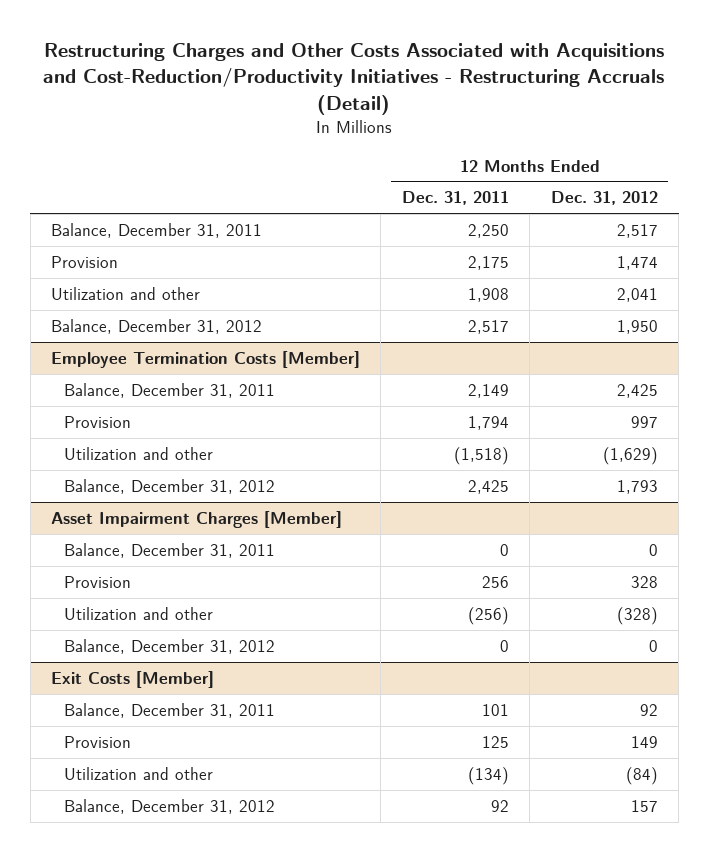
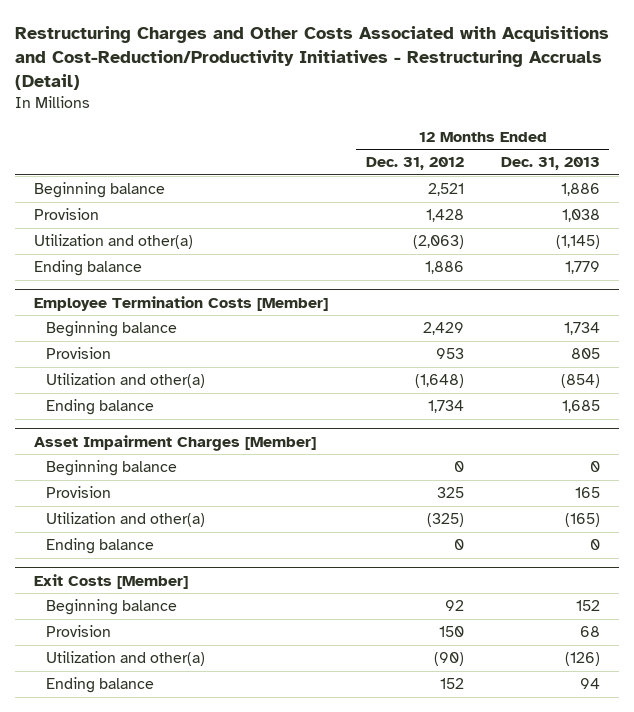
[401,191,509,206] Dec. 31, 2011 -> none
none -> [501,157,601,171] Dec. 31, 2013
[50,222,262,238] Balance, December 31, 2011 -> [34,182,166,199] Beginning balance
[616,223,658,238] 2,517 -> [427,183,464,197] 2,521
[616,255,658,270] 1,474 -> [425,209,464,223] 1,428
[50,286,200,300] Utilization and other -> [34,234,194,250] Utilization and other(a)
[616,287,658,302] 2,041 -> [412,235,464,250] (2,063)
[50,318,262,334] Balance, December 31, 2012 -> [34,260,143,277] Ending balance
[616,319,658,334] 1,950 -> [424,261,464,275] 1,886
[63,382,275,398] Balance, December 31, 2011 -> [45,321,177,338] Beginning balance
[616,383,658,398] 2,425 -> [422,322,464,336] 2,429
[630,415,658,428] 997 -> [435,348,464,360] 953
[63,446,213,460] Utilization and other -> [45,373,205,389] Utilization and other(a)
[602,446,658,465] (1,629) -> [414,374,464,389] (1,648)
[63,478,275,494] Balance, December 31, 2012 -> [45,399,154,416] Ending balance
[616,479,658,494] 1,793 -> [427,400,464,414] 1,734
[63,542,275,558] Balance, December 31, 2011 -> [45,460,177,477] Beginning balance
[630,575,658,588] 328 -> [436,487,464,499] 325
[63,606,213,620] Utilization and other -> [45,512,205,528] Utilization and other(a)
[616,606,658,625] (328) -> [426,513,464,528] (325)
[63,638,275,654] Balance, December 31, 2012 -> [45,538,154,555] Ending balance
[63,702,275,718] Balance, December 31, 2011 -> [45,599,177,616] Beginning balance
[630,735,658,748] 149 -> [438,626,464,638] 150
[63,766,213,780] Utilization and other -> [45,651,205,667] Utilization and other(a)
[625,766,658,785] (84) -> [433,652,464,667] (90)
[63,798,275,814] Balance, December 31, 2012 -> [45,677,154,694] Ending balance
[630,799,658,812] 157 -> [439,678,464,690] 152

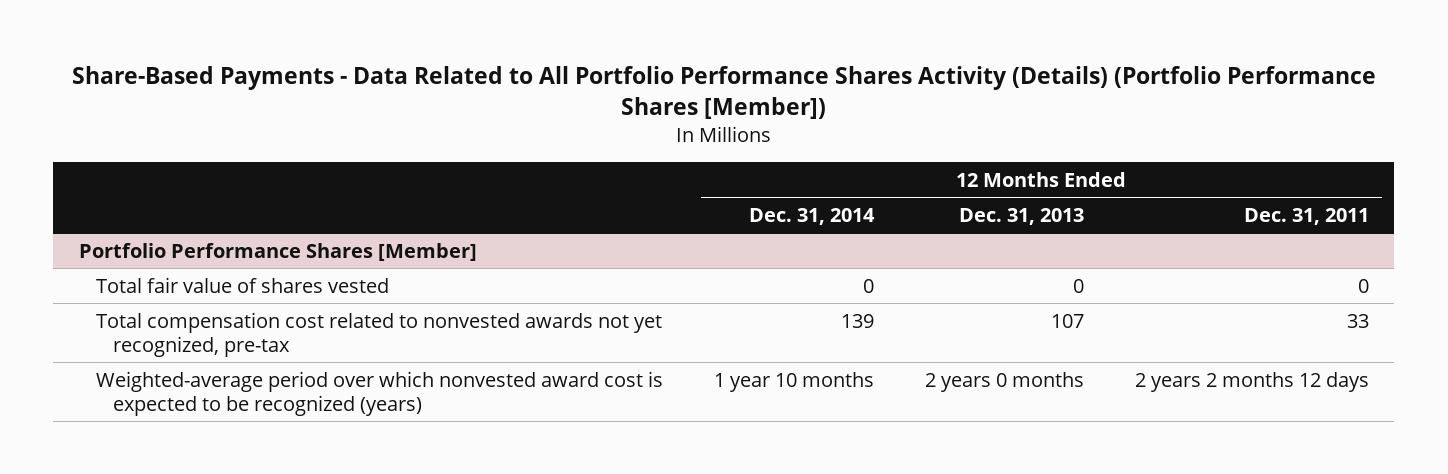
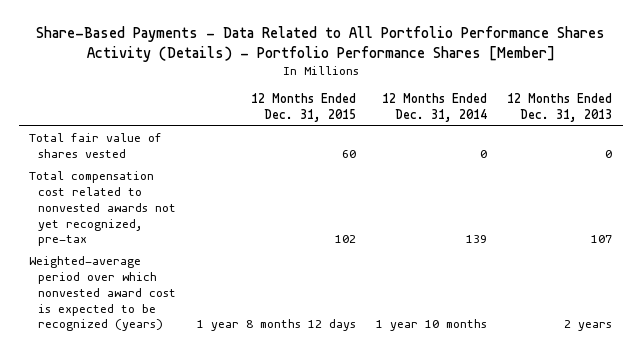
[71,66,1376,120] Share-Based Payments - Data Related to All Portfolio Performance Shares Activity (Details) (Portfolio Performance Shares [Member]) -> [35,26,605,63] Share-Based Payments - Data Related to All Portfolio Performance Shares Activity (Details) - Portfolio Performance Shares [Member]
[1243,207,1369,225] Dec. 31, 2011 -> none
none -> [250,93,356,123] 12 Months Ended Dec. 31, 2015
[78,242,477,261] Portfolio Performance Shares [Member] -> none
[924,371,1084,392] 2 years 0 months -> [564,320,613,332] 2 years

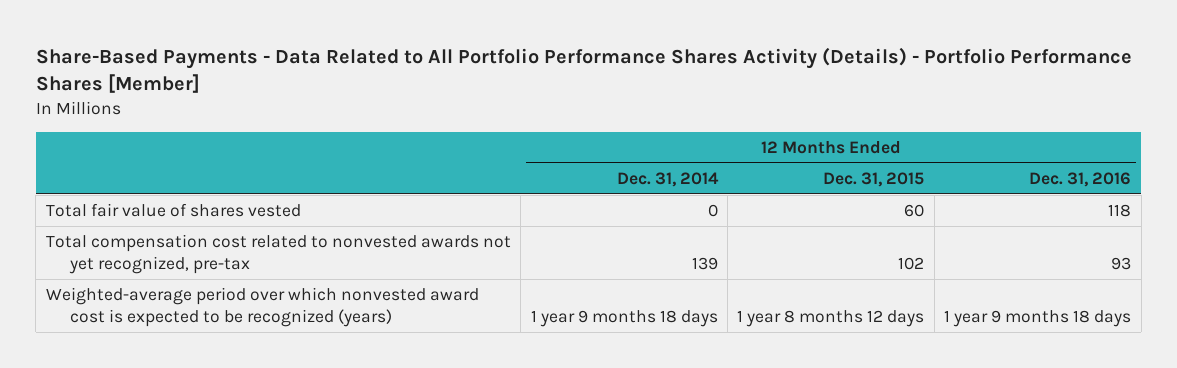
[507,93,613,123] 12 Months Ended Dec. 31, 2013 -> none
none -> [1029,171,1132,187] Dec. 31, 2016
[376,319,488,332] 1 year 10 months -> [530,310,718,328] 1 year 9 months 18 days

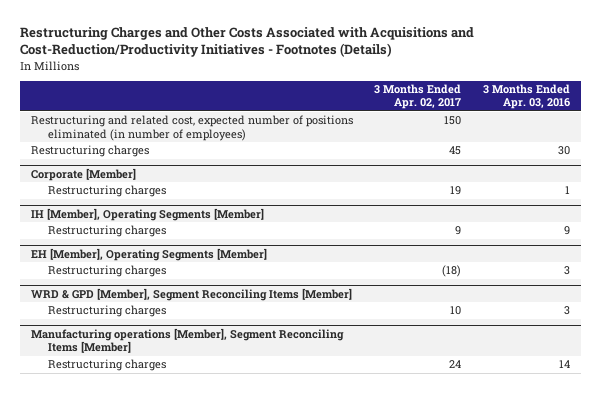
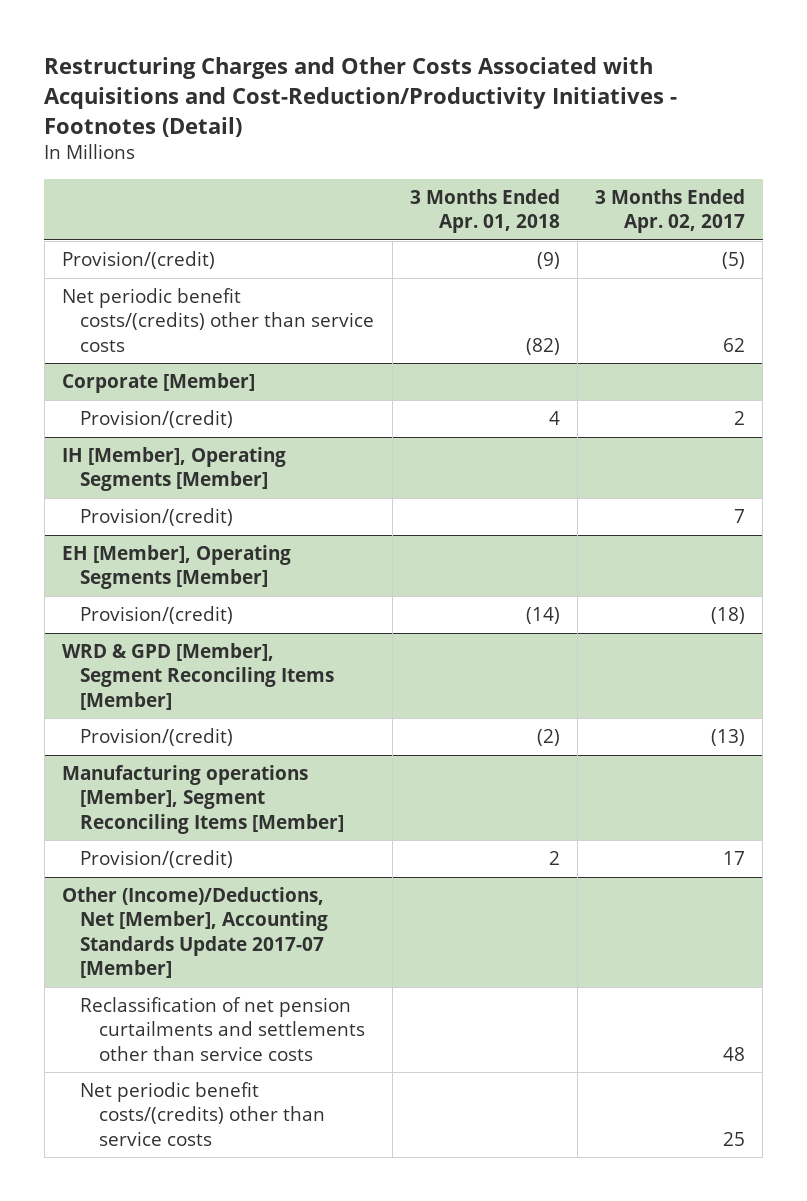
[19,26,474,58] Restructuring Charges and Other Costs Associated with Acquisitions and Cost-Reduction/Productivity Initiatives - Footnotes (Details) -> [44,56,678,137] Restructuring Charges and Other Costs Associated with Acquisitions and Cost-Reduction/Productivity Initiatives - Footnotes (Detail)
[483,84,571,110] 3 Months Ended Apr. 03, 2016 -> none
none -> [409,188,560,234] 3 Months Ended Apr. 01, 2018
[30,115,353,141] Restructuring and related cost, expected number of positions eliminated (in number of employees) -> none
[30,145,149,158] Restructuring charges -> none
none -> [61,251,215,270] Provision/(credit)
none -> [61,288,375,352] Net periodic benefit costs/(credits) other than service costs
[48,185,167,198] Restructuring charges -> none
none -> [80,410,234,429] Provision/(credit)
[48,225,167,238] Restructuring charges -> none
none -> [80,508,234,527] Provision/(credit)
[48,265,167,278] Restructuring charges -> [80,606,234,625] Provision/(credit)
[48,305,167,318] Restructuring charges -> none
none -> [80,728,234,747] Provision/(credit)
[48,359,167,372] Restructuring charges -> none
none -> [80,850,234,869] Provision/(credit)
none -> [61,887,329,979] Other (Income)/Deductions, Net [Member], Accounting Standards Update 2017-07 [Member]
none -> [80,997,365,1061] Reclassification of net pension curtailments and settlements other than service costs
none -> [80,1082,325,1146] Net periodic benefit costs/(credits) other than service costs

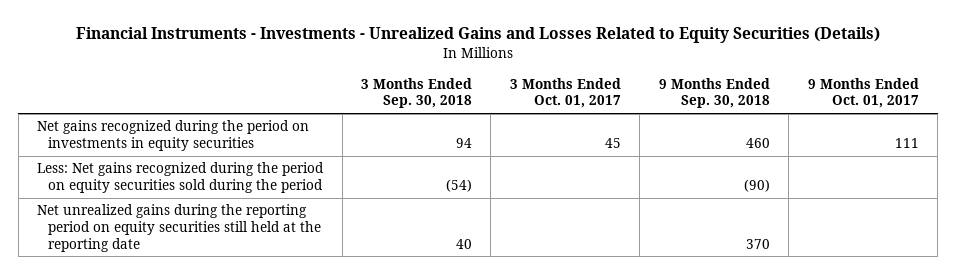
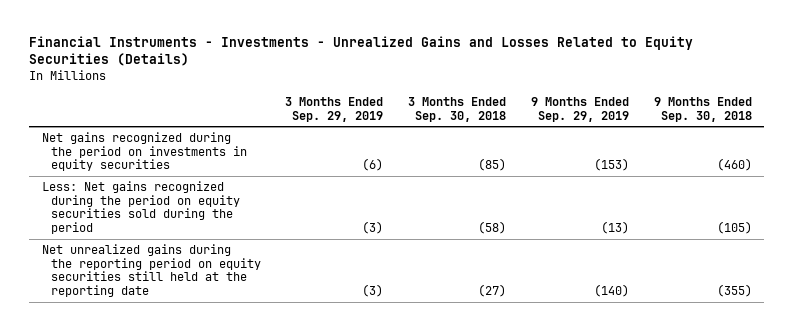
[509,77,621,109] 3 Months Ended Oct. 01, 2017 -> none
[807,77,919,109] 9 Months Ended Oct. 01, 2017 -> none
none -> [285,97,384,122] 3 Months Ended Sep. 29, 2019
none -> [531,97,630,122] 9 Months Ended Sep. 29, 2019
[455,138,472,149] 94 -> [478,158,507,172] (85)
[745,138,770,149] 460 -> [716,158,752,172] (460)
[445,179,472,193] (54) -> [478,220,507,234] (58)
[743,179,770,193] (90) -> [716,220,752,234] (105)
[455,238,472,249] 40 -> [478,283,507,297] (27)
[745,238,770,249] 370 -> [716,283,752,297] (355)

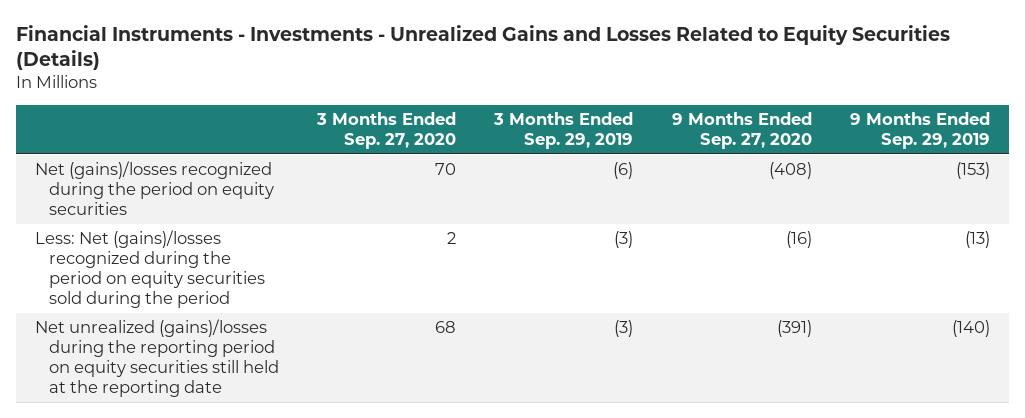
[408,97,507,122] 3 Months Ended Sep. 30, 2018 -> none
[653,97,752,122] 9 Months Ended Sep. 30, 2018 -> none
none -> [316,112,457,149] 3 Months Ended Sep. 27, 2020
none -> [671,112,812,149] 9 Months Ended Sep. 27, 2020
[41,132,247,172] Net gains recognized during the period on investments in equity securities -> [34,161,275,215] Net (gains)/losses recognized during the period on equity securities
[41,181,240,234] Less: Net gains recognized during the period on equity securities sold during the period -> [34,230,266,308] Less: Net (gains)/losses recognized during the period on equity securities sold during the period
[41,244,261,297] Net unrealized gains during the reporting period on equity securities still held at the reporting date -> [34,319,280,397] Net unrealized (gains)/losses during the reporting period on equity securities still held at the reporting date

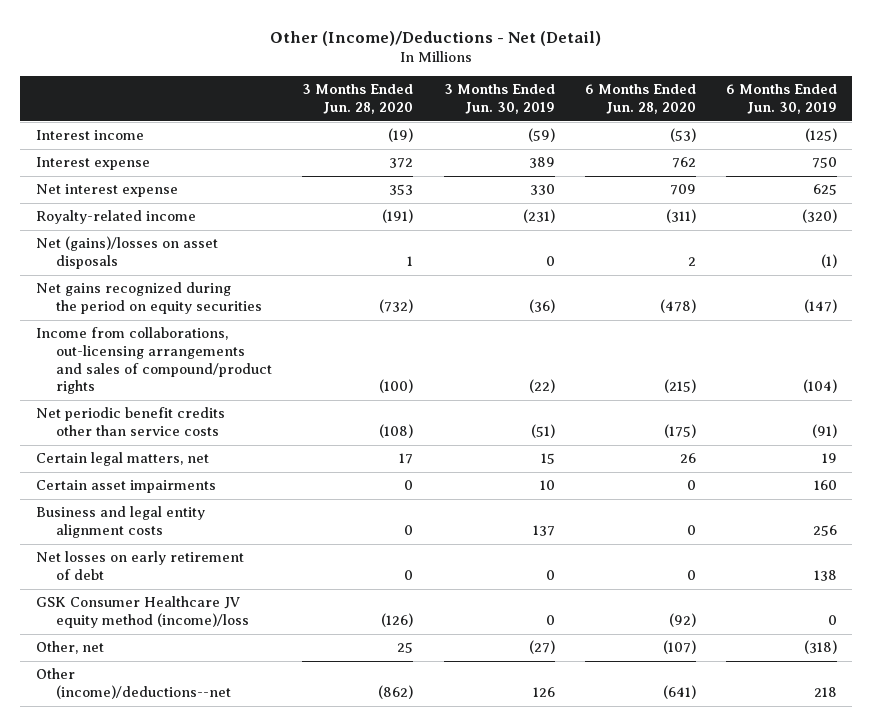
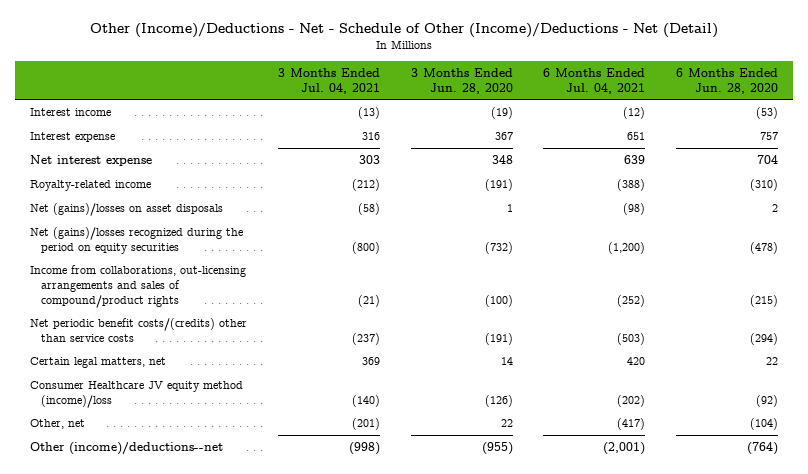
[270,30,602,46] Other (Income)/Deductions - Net (Detail) -> [90,23,719,39] Other (Income)/Deductions - Net - Schedule of Other (Income)/Deductions - Net (Detail)
[443,84,555,115] 3 Months Ended Jun. 30, 2019 -> none
[726,84,838,115] 6 Months Ended Jun. 30, 2019 -> none
none -> [278,67,381,94] 3 Months Ended Jul. 04, 2021
none -> [543,67,646,94] 6 Months Ended Jul. 04, 2021
[389,158,414,169] 372 -> [494,131,513,140] 367
[671,157,696,169] 762 -> [759,131,778,140] 757
[389,184,414,196] 353 -> [491,154,513,164] 348
[669,184,696,196] 709 -> [756,154,778,164] 704
[665,209,696,224] (311) -> [749,178,778,191] (310)
[35,282,262,314] Net gains recognized during the period on equity securities -> [30,226,244,254] Net (gains)/losses recognized during the period on equity securities
[35,480,216,494] Certain asset impairments -> none
[35,506,205,538] Business and legal entity alignment costs -> none
[35,551,244,580] Net losses on early retirement of debt -> none
[35,407,225,436] Net periodic benefit credits other than service costs -> [30,317,248,342] Net periodic benefit costs/(credits) other than service costs
[379,423,414,438] (108) -> [484,332,513,345] (191)
[663,423,696,438] (175) -> [749,332,778,345] (294)
[399,453,414,465] 17 -> [500,356,513,365] 14
[679,453,696,464] 26 -> [765,356,778,365] 22
[35,596,249,628] GSK Consumer Healthcare JV equity method (income)/loss -> [30,380,244,408] Consumer Healthcare JV equity method (income)/loss
[397,642,414,654] 25 -> [500,418,513,427] 22
[662,640,696,655] (107) -> [749,417,778,430] (104)
[378,684,414,699] (862) -> [481,441,513,455] (955)
[662,684,696,699] (641) -> [746,441,778,455] (764)

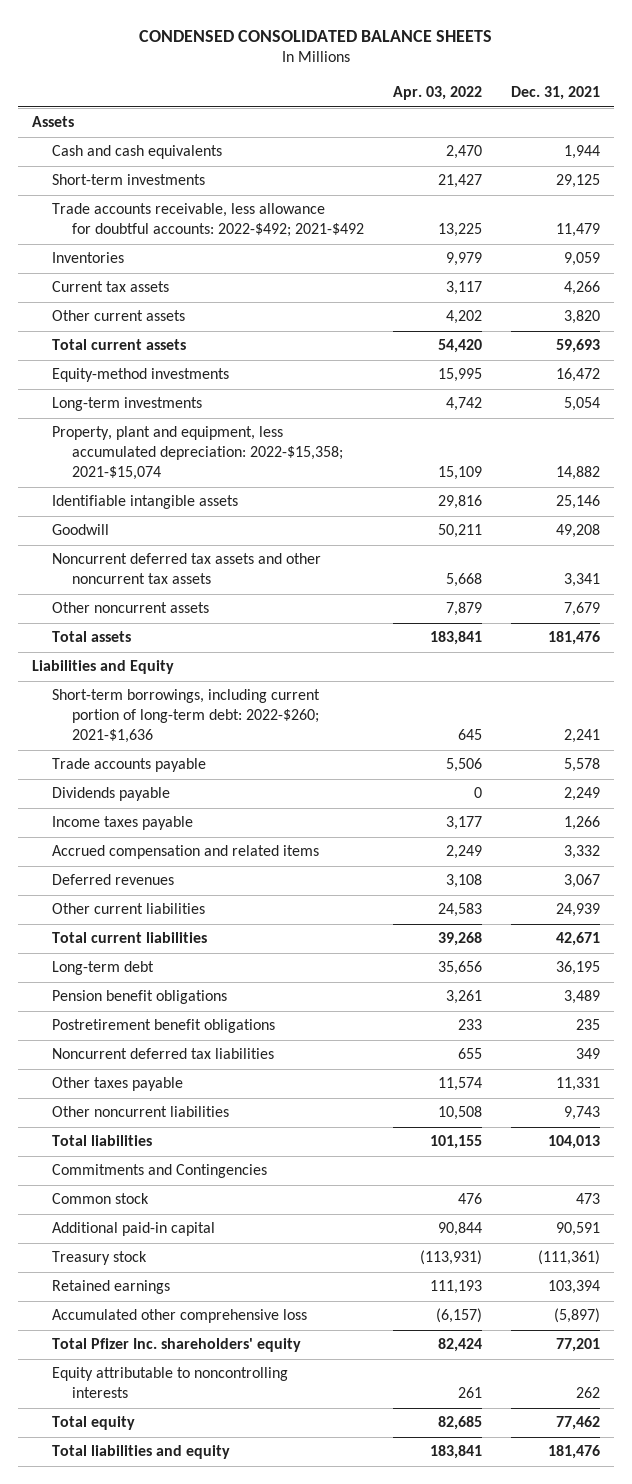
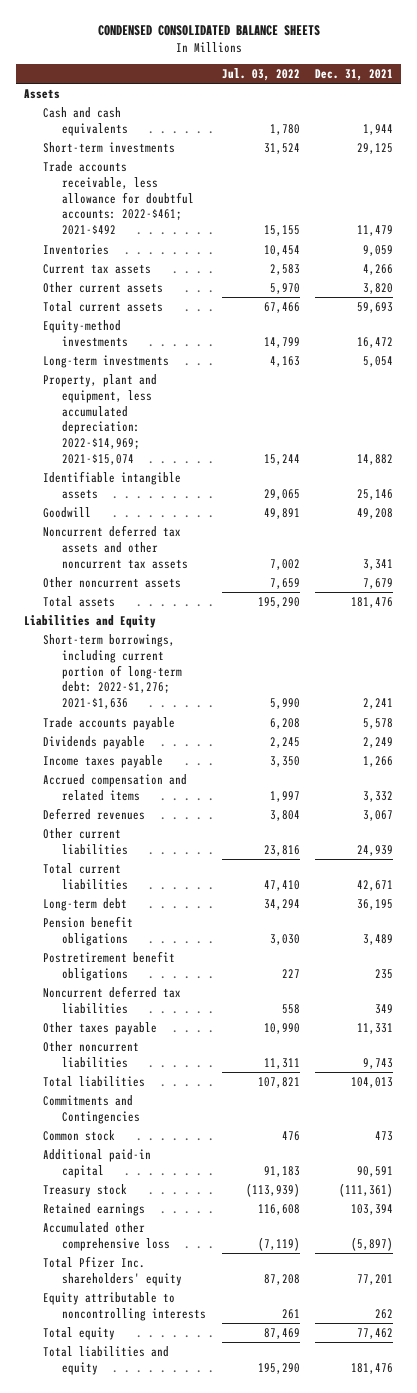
[392,86,482,101] Apr. 03, 2022 -> none
none -> [221,68,300,82] Jul. 03, 2022
[52,203,364,238] Trade accounts receivable, less allowance for doubtful accounts: 2022-$492; 2021-$492 -> [43,160,195,236] Trade accounts receivable, less allowance for doubtful accounts: 2022-$461; 2021-$492
[52,426,343,481] Property, plant and equipment, less accumulated depreciation: 2022-$15,358; 2021-$15,074 -> [43,373,158,466] Property, plant and equipment, less accumulated depreciation: 2022-$14,969; 2021-$15,074
[52,689,321,744] Short-term borrowings, including current portion of long-term debt: 2022-$260; 2021-$1,636 -> [43,633,183,710] Short-term borrowings, including current portion of long-term debt: 2022-$1,276; 2021-$1,636

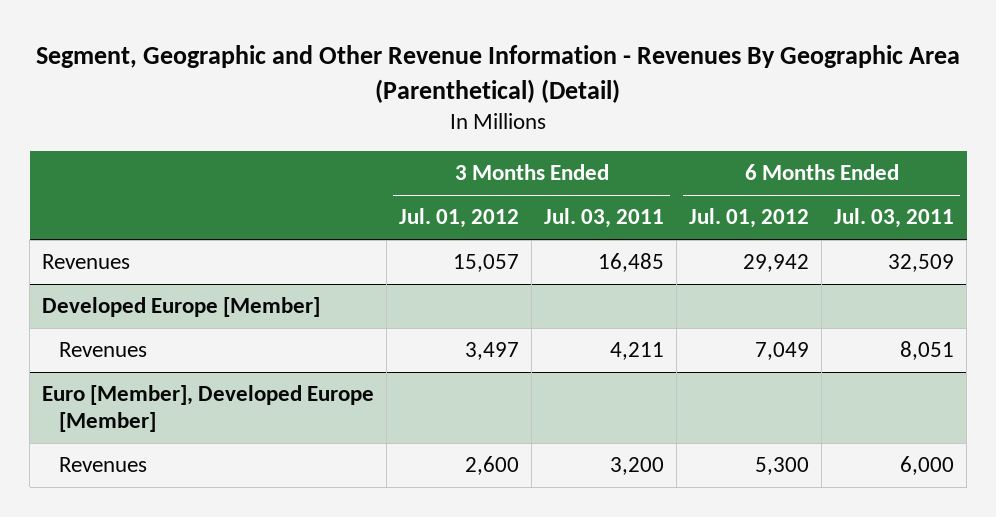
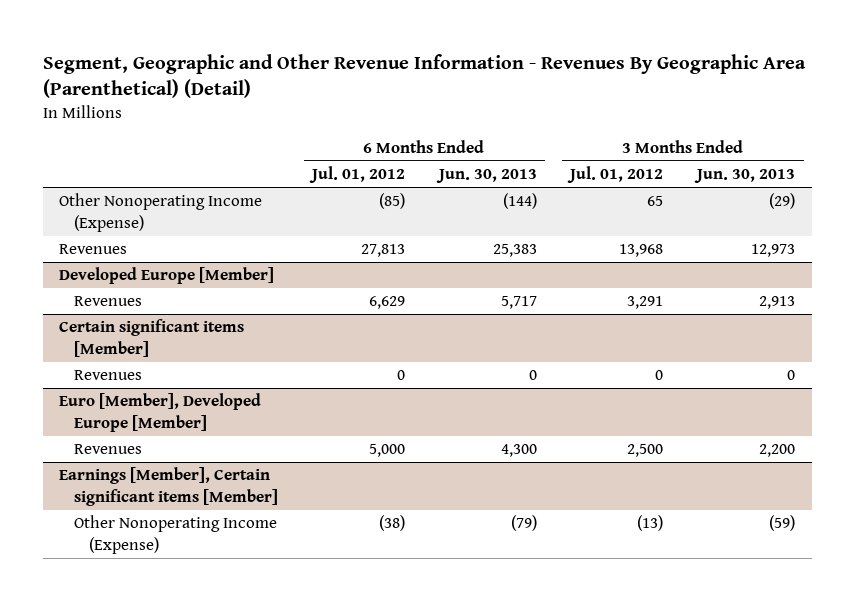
[544,208,665,229] Jul. 03, 2011 -> none
[834,208,955,229] Jul. 03, 2011 -> none
none -> [435,169,537,184] Jun. 30, 2013
none -> [694,169,796,184] Jun. 30, 2013
none -> [59,193,263,233] Other Nonoperating Income (Expense)
[453,254,520,273] 15,057 -> [619,244,664,258] 13,968
[743,254,810,273] 29,942 -> [361,244,406,258] 27,813
[465,342,520,361] 3,497 -> [627,296,664,310] 3,291
[755,342,810,361] 7,049 -> [369,296,406,310] 6,629
none -> [59,319,245,358] Certain significant items [Member]
none -> [74,370,143,381] Revenues
[465,456,520,476] 2,600 -> [627,444,664,458] 2,500
[755,457,810,476] 5,300 -> [369,444,406,458] 5,000
none -> [59,467,279,507] Earnings [Member], Certain significant items [Member]
none -> [74,515,278,555] Other Nonoperating Income (Expense)

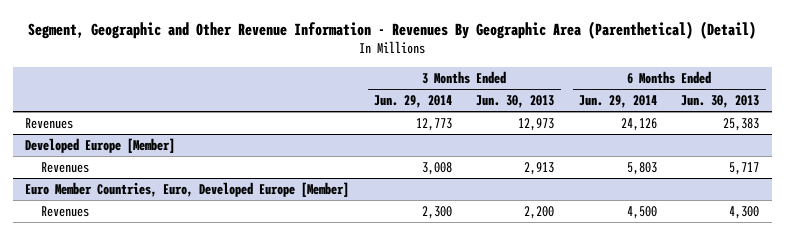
[309,166,406,184] Jul. 01, 2012 -> none
[567,166,664,184] Jul. 01, 2012 -> none
none -> [373,95,452,109] Jun. 29, 2014
none -> [578,95,657,109] Jun. 29, 2014
[59,193,263,233] Other Nonoperating Income (Expense) -> none
[59,319,245,358] Certain significant items [Member] -> none
[74,370,143,381] Revenues -> none
[59,393,262,433] Euro [Member], Developed Europe [Member] -> [25,181,350,197] Euro Member Countries, Euro, Developed Europe [Member]
[59,467,279,507] Earnings [Member], Certain significant items [Member] -> none
[74,515,278,555] Other Nonoperating Income (Expense) -> none

